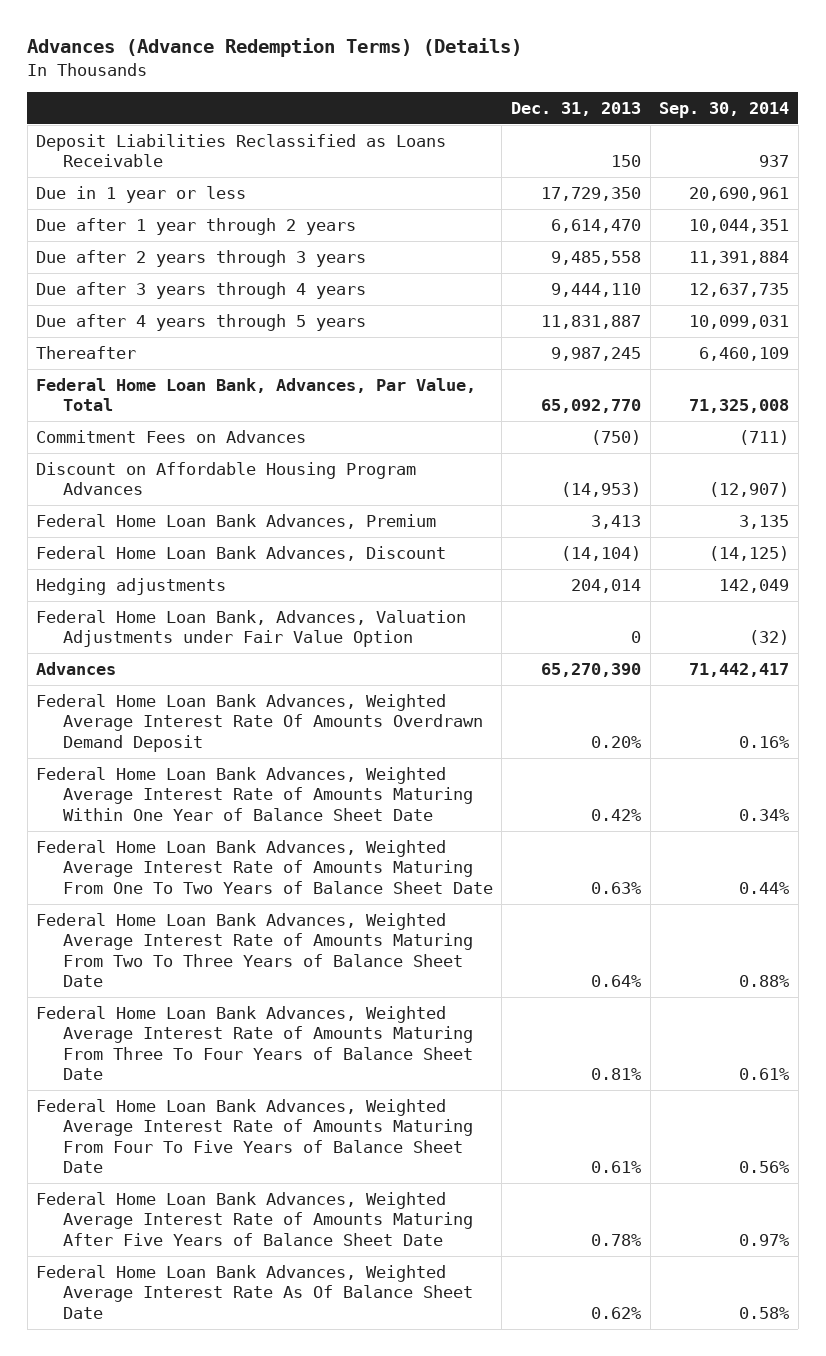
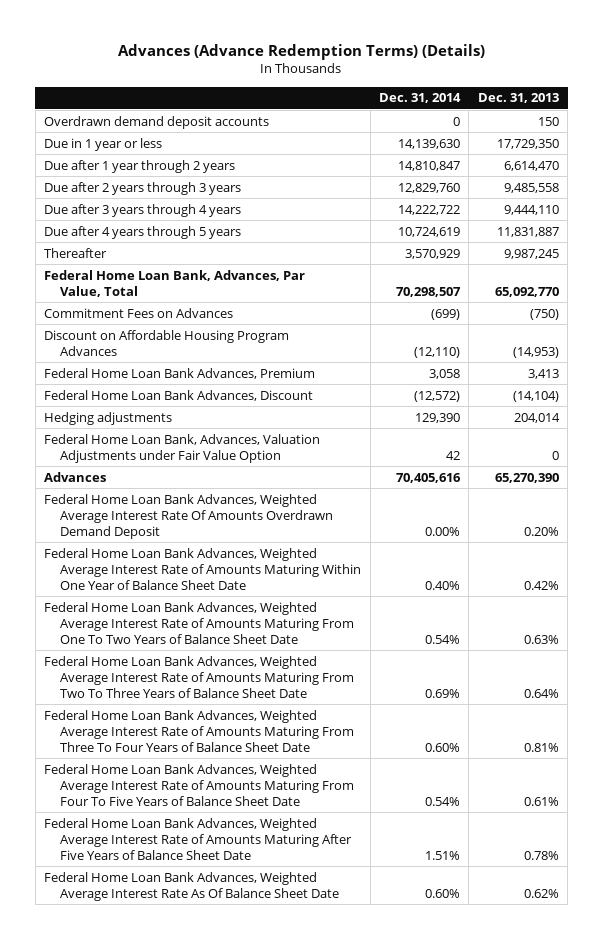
[659,102,790,119] Sep. 30, 2014 -> none
none -> [379,93,462,104] Dec. 31, 2014
[36,133,447,168] Deposit Liabilities Reclassified as Loans Receivable -> [43,115,269,129] Overdrawn demand deposit accounts

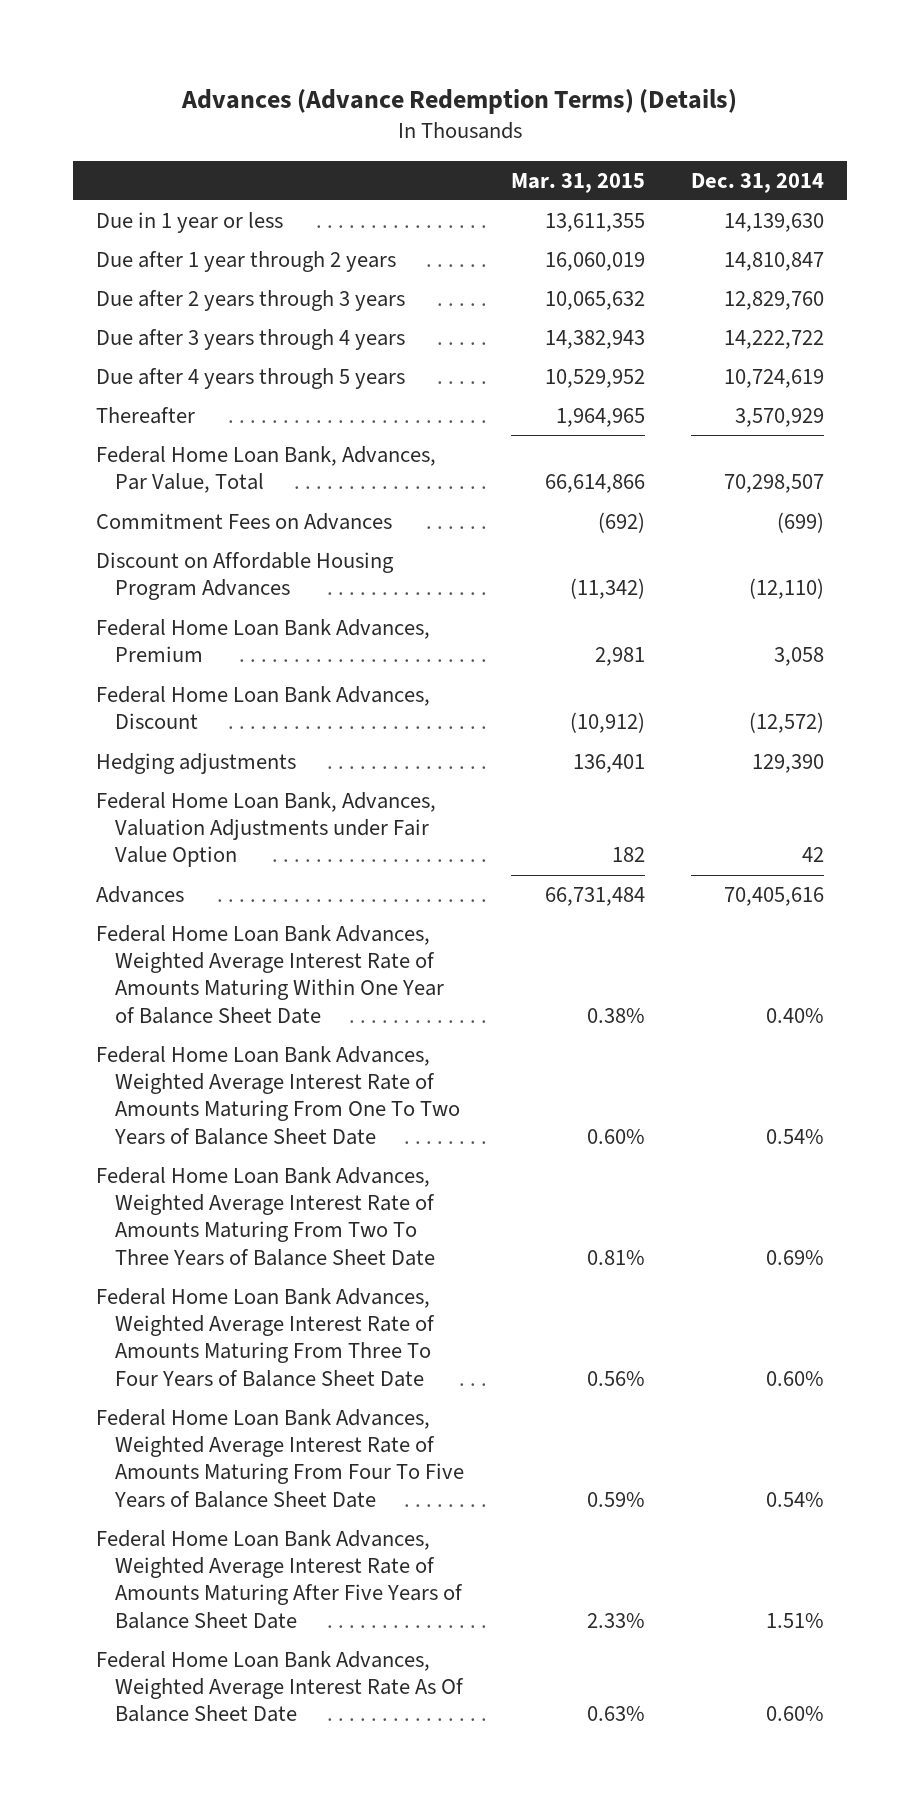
[477,93,559,104] Dec. 31, 2013 -> none
none -> [510,172,645,193] Mar. 31, 2015
[43,115,269,129] Overdrawn demand deposit accounts -> none
[43,493,334,539] Federal Home Loan Bank Advances, Weighted Average Interest Rate Of Amounts Overdrawn Demand Deposit -> none

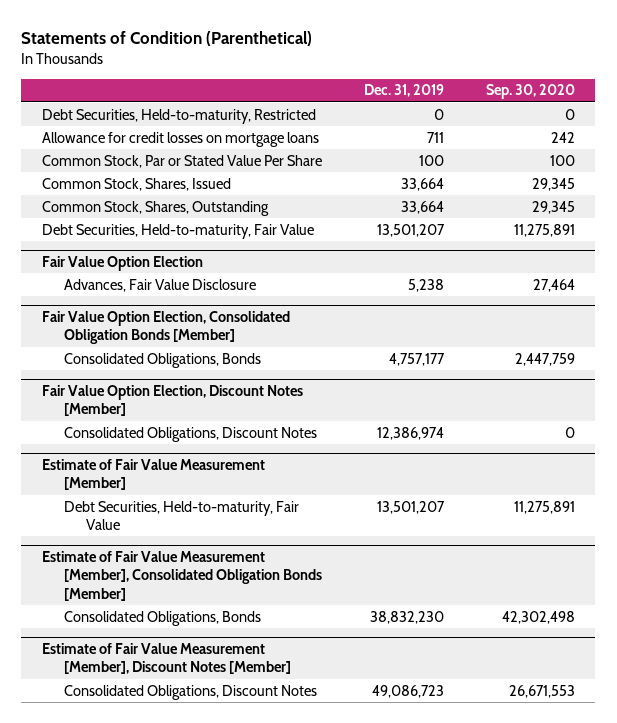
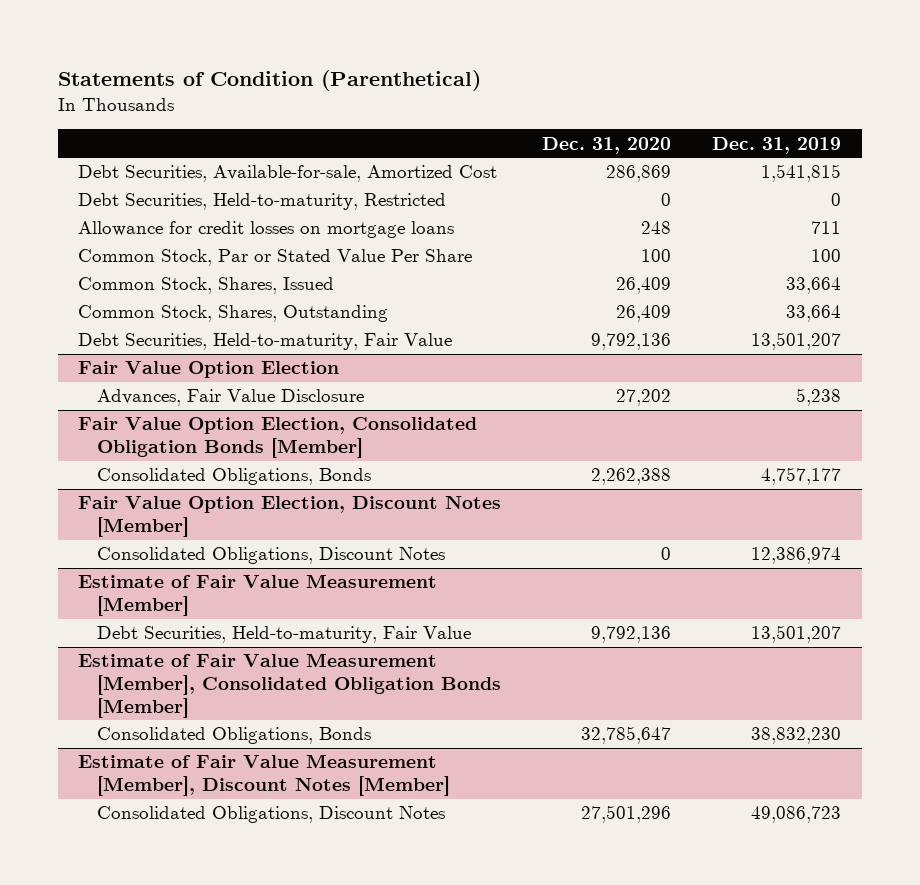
[485,84,575,100] Sep. 30, 2020 -> none
none -> [542,136,672,154] Dec. 31, 2020
none -> [78,165,498,183] Debt Securities, Available-for-sale, Amortized Cost

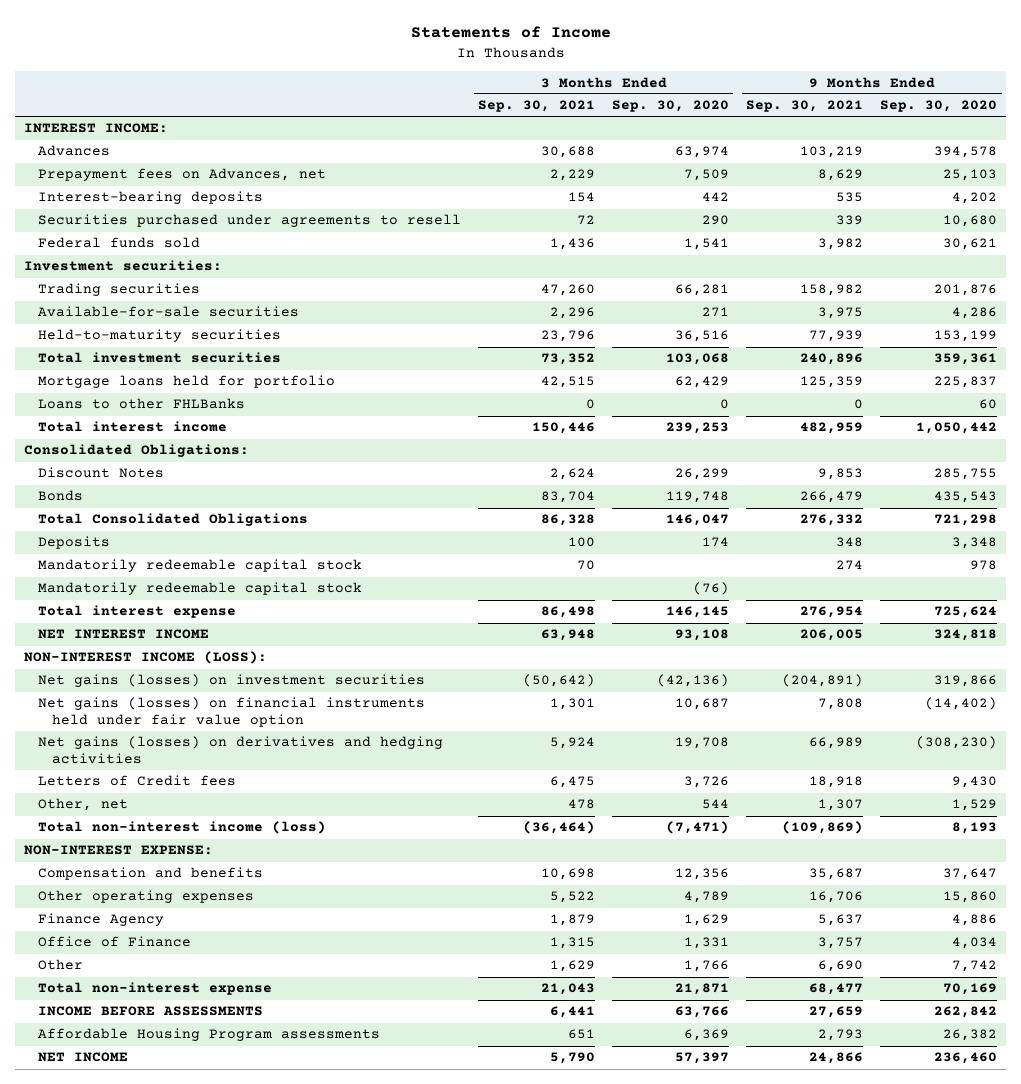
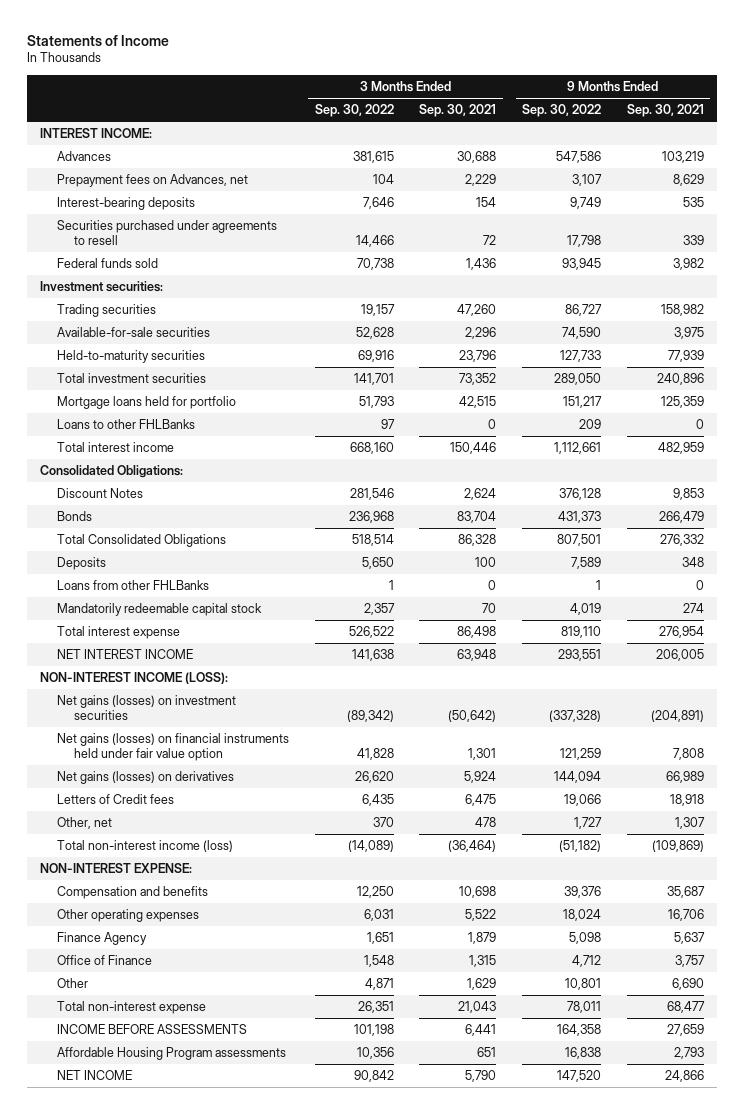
[612,100,730,113] Sep. 30, 2020 -> none
[880,100,998,113] Sep. 30, 2020 -> none
none -> [314,104,394,118] Sep. 30, 2022
none -> [522,104,602,118] Sep. 30, 2022
none -> [56,580,209,591] Loans from other FHLBanks
[37,582,362,596] Mandatorily redeemable capital stock -> none
[37,736,443,765] Net gains (losses) on derivatives and hedging activities -> [56,771,234,785] Net gains (losses) on derivatives

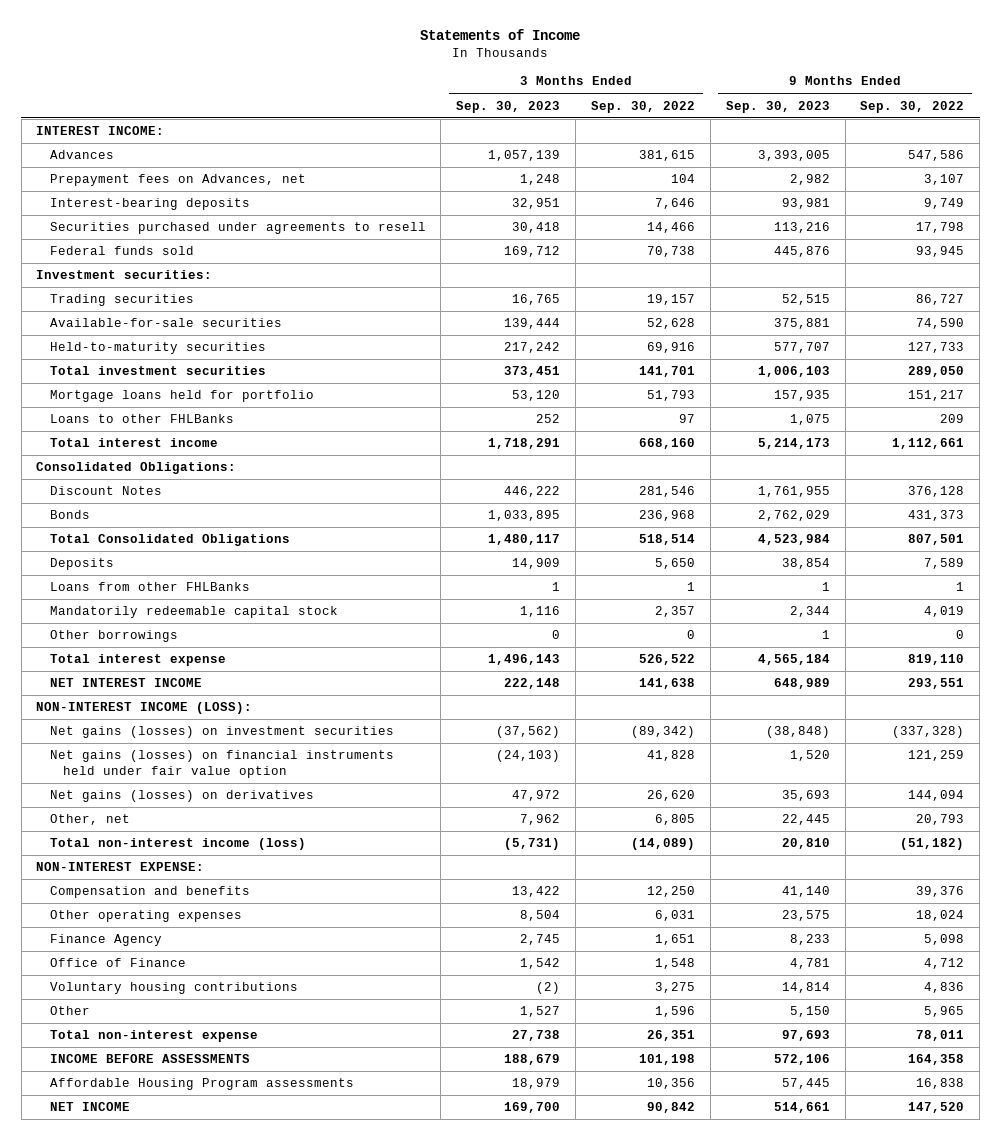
[419,104,497,118] Sep. 30, 2021 -> none
[626,104,704,118] Sep. 30, 2021 -> none
none -> [456,100,561,113] Sep. 30, 2023
none -> [725,100,830,113] Sep. 30, 2023
none -> [49,630,178,643] Other borrowings
[56,794,174,805] Letters of Credit fees -> none
[372,817,394,828] 370 -> [655,814,696,826] 6,805
[574,817,603,830] 1,727 -> [916,814,965,826] 20,793
none -> [49,982,298,995] Voluntary housing contributions
[364,978,394,991] 4,871 -> [655,1006,696,1018] 1,596
[565,978,602,991] 10,801 -> [924,1006,965,1018] 5,965

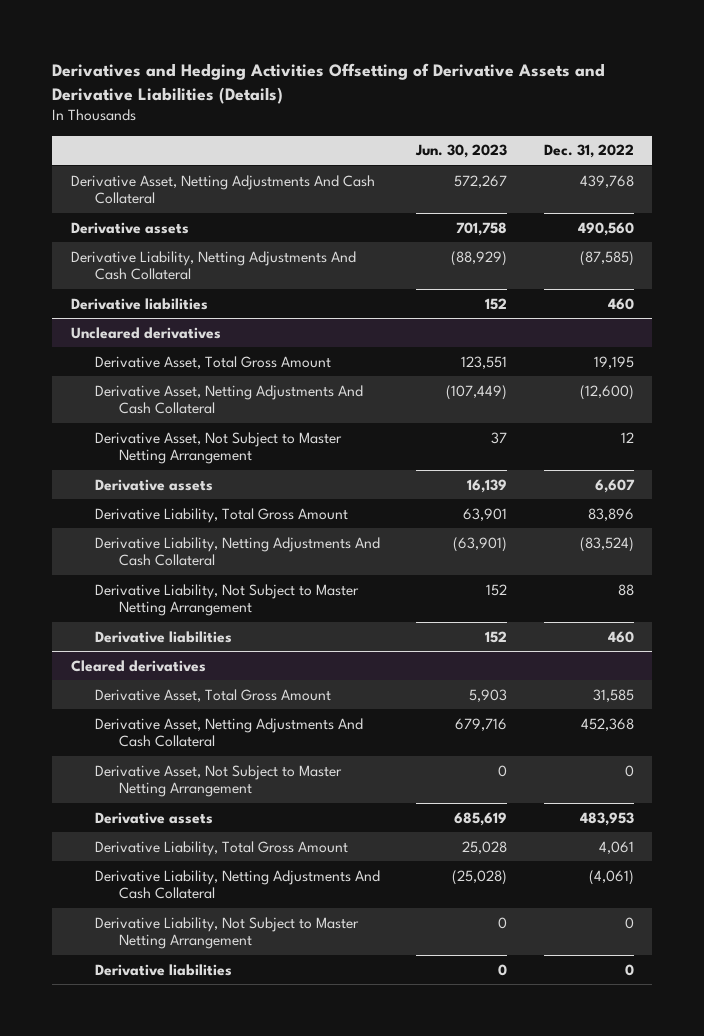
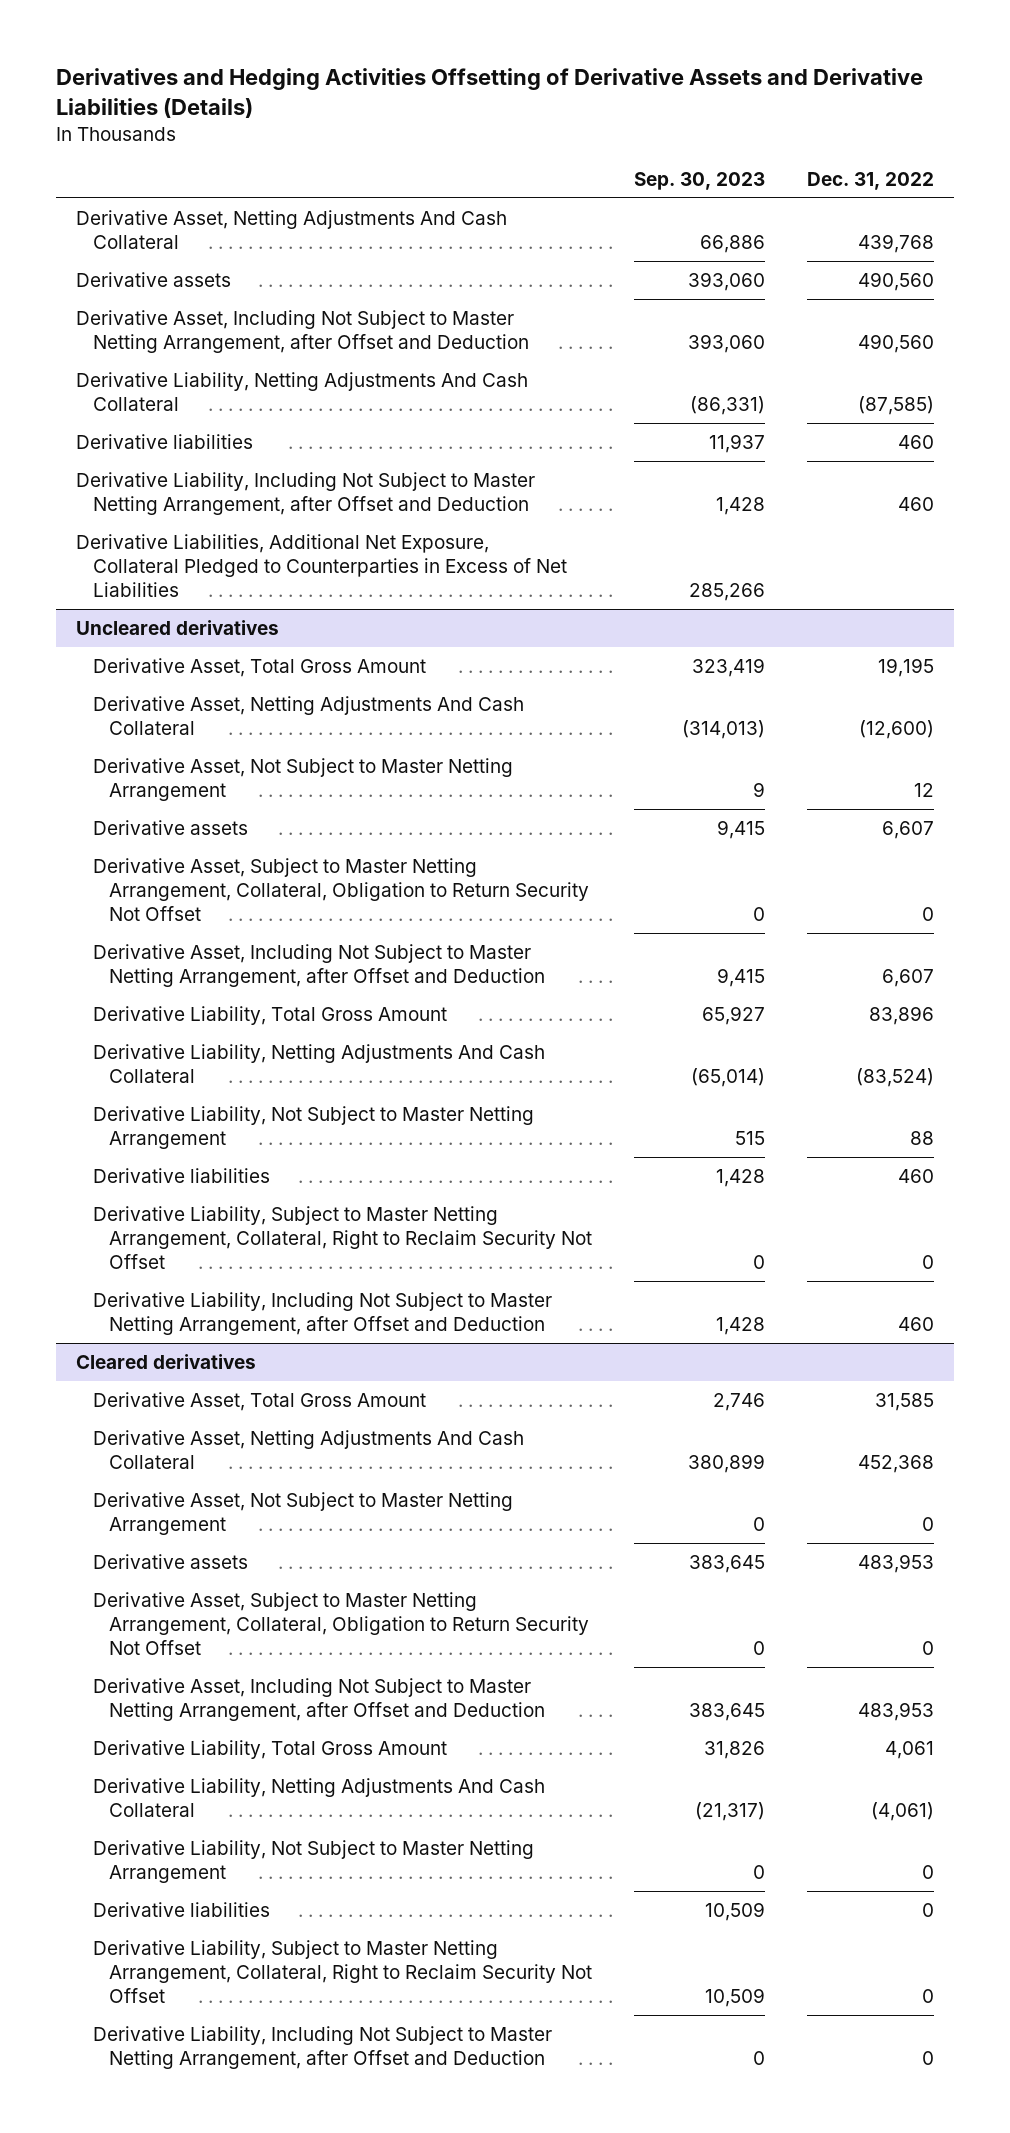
[415,144,508,159] Jun. 30, 2023 -> none
none -> [633,171,765,190] Sep. 30, 2023
none -> [76,310,529,353] Derivative Asset, Including Not Subject to Master Netting Arrangement, after Offset and Deduction
none -> [76,472,536,515] Derivative Liability, Including Not Subject to Master Netting Arrangement, after Offset and Deduction
none -> [76,534,567,597] Derivative Liabilities, Additional Net Exposure, Collateral Pledged to Counterparties in Excess of Net Liabilities
none -> [92,858,590,921] Derivative Asset, Subject to Master Netting Arrangement, Collateral, Obligation to Return Security Not Offset
none -> [92,944,546,987] Derivative Asset, Including Not Subject to Master Netting Arrangement, after Offset and Deduction
none -> [92,1206,593,1269] Derivative Liability, Subject to Master Netting Arrangement, Collateral, Right to Reclaim Security Not Offset
none -> [92,1292,552,1335] Derivative Liability, Including Not Subject to Master Netting Arrangement, after Offset and Deduction
none -> [92,1592,590,1655] Derivative Asset, Subject to Master Netting Arrangement, Collateral, Obligation to Return Security Not Offset
none -> [92,1678,546,1721] Derivative Asset, Including Not Subject to Master Netting Arrangement, after Offset and Deduction
none -> [92,1940,593,2003] Derivative Liability, Subject to Master Netting Arrangement, Collateral, Right to Reclaim Security Not Offset
none -> [92,2026,552,2069] Derivative Liability, Including Not Subject to Master Netting Arrangement, after Offset and Deduction

